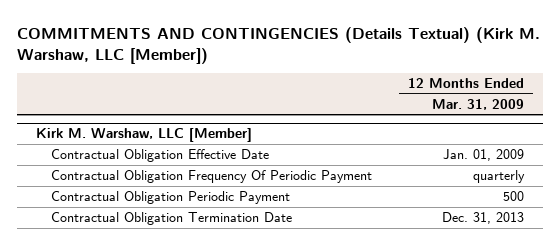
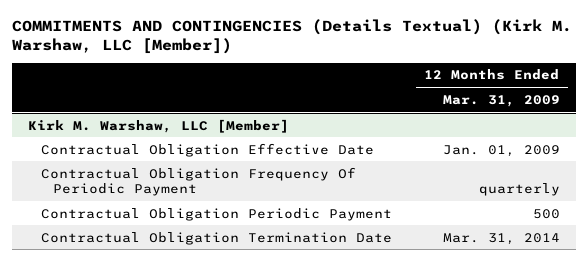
[442,212,525,225] Dec. 31, 2013 -> [442,232,560,245] Mar. 31, 2014

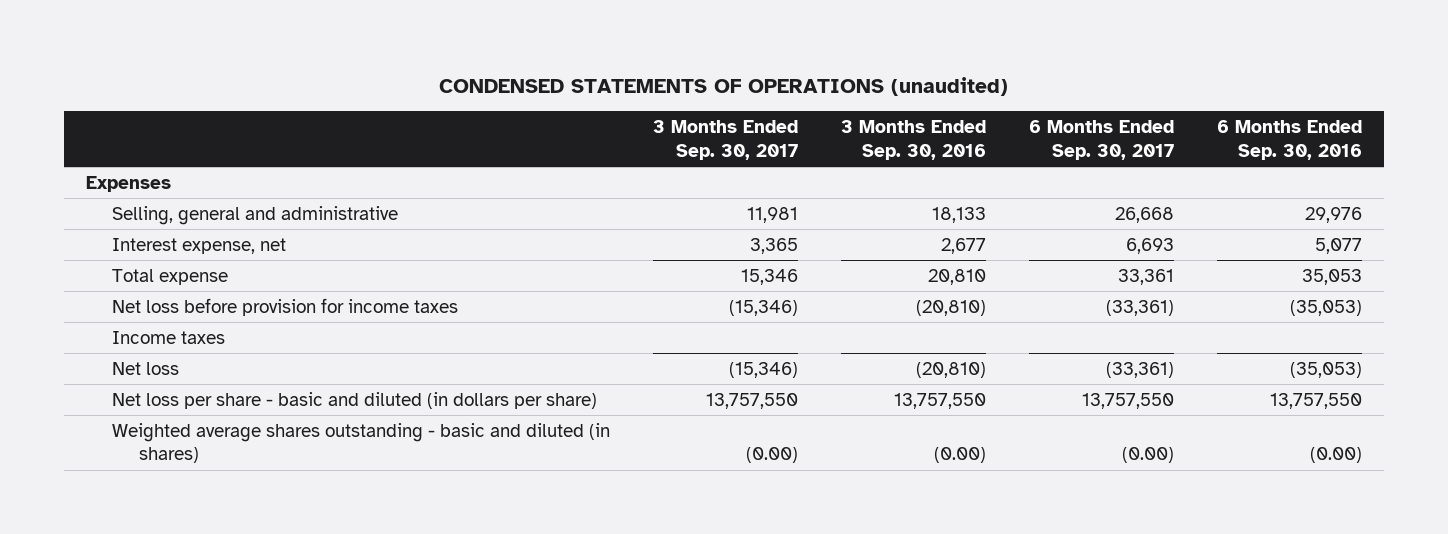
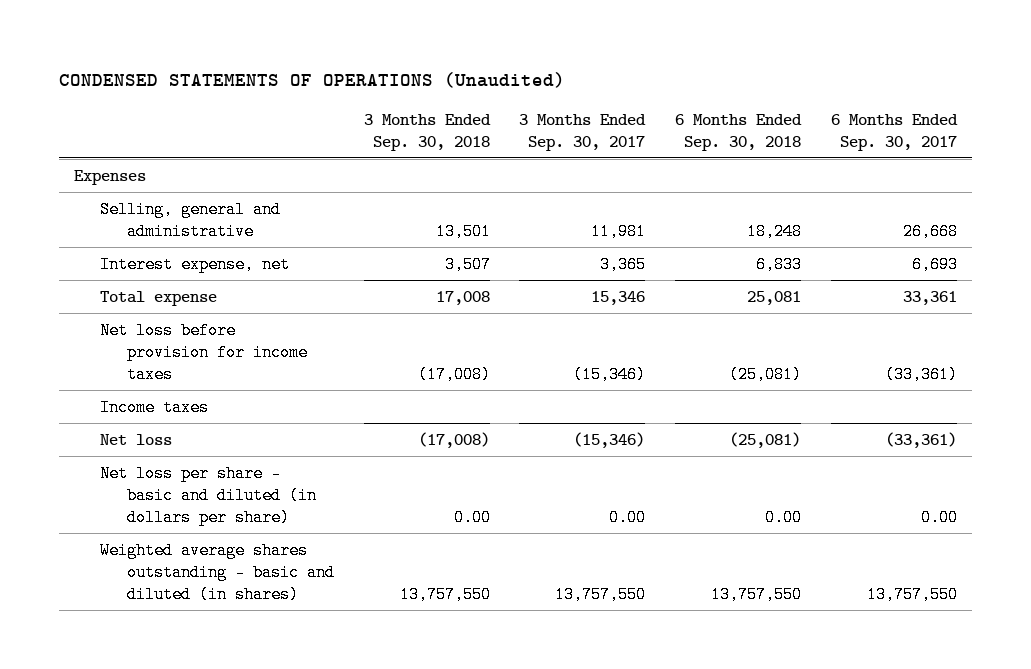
[438,76,1008,96] CONDENSED STATEMENTS OF OPERATIONS (unaudited) -> [58,71,565,88] CONDENSED STATEMENTS OF OPERATIONS (Unaudited)
[841,120,987,160] 3 Months Ended Sep. 30, 2016 -> none
[1217,120,1363,160] 6 Months Ended Sep. 30, 2016 -> none
none -> [363,113,491,151] 3 Months Ended Sep. 30, 2018
none -> [675,113,803,151] 6 Months Ended Sep. 30, 2018
[706,392,799,409] 13,757,550 -> [609,508,647,526] 0.00
[1082,392,1175,409] 13,757,550 -> [921,508,959,526] 0.00
[746,447,799,464] (0.00) -> [555,585,647,603] 13,757,550
[1122,447,1175,464] (0.00) -> [867,585,959,603] 13,757,550

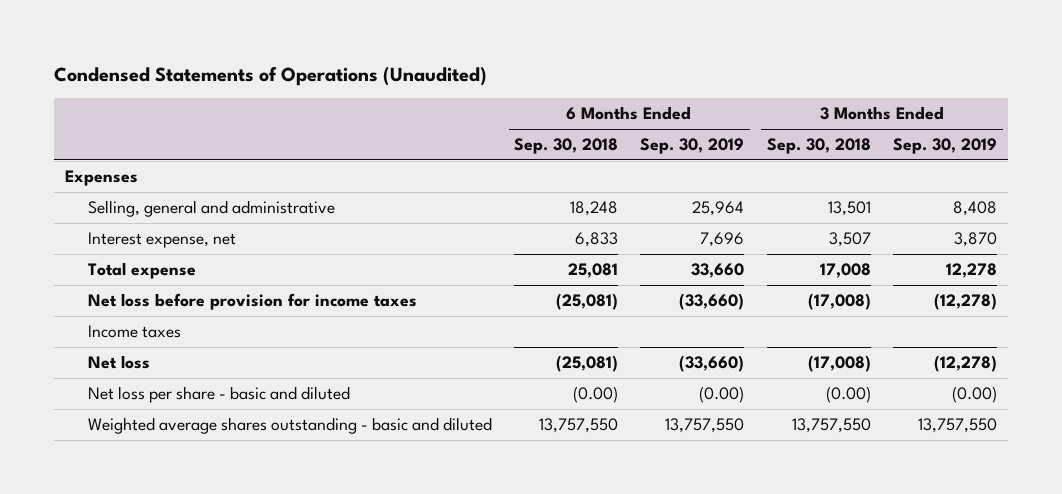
[58,71,565,88] CONDENSED STATEMENTS OF OPERATIONS (Unaudited) -> [53,66,487,86] Condensed Statements of Operations (Unaudited)
[519,113,647,151] 3 Months Ended Sep. 30, 2017 -> none
[831,113,959,151] 6 Months Ended Sep. 30, 2017 -> none
none -> [640,138,745,155] Sep. 30, 2019
none -> [893,138,998,155] Sep. 30, 2019
[100,464,317,526] Net loss per share - basic and diluted (in dollars per share) -> [87,386,350,404] Net loss per share - basic and diluted
[453,508,491,526] 0.00 -> [825,386,871,404] (0.00)
[765,508,803,526] 0.00 -> [573,386,619,404] (0.00)
[100,541,335,603] Weighted average shares outstanding - basic and diluted (in shares) -> [87,417,492,435] Weighted average shares outstanding - basic and diluted

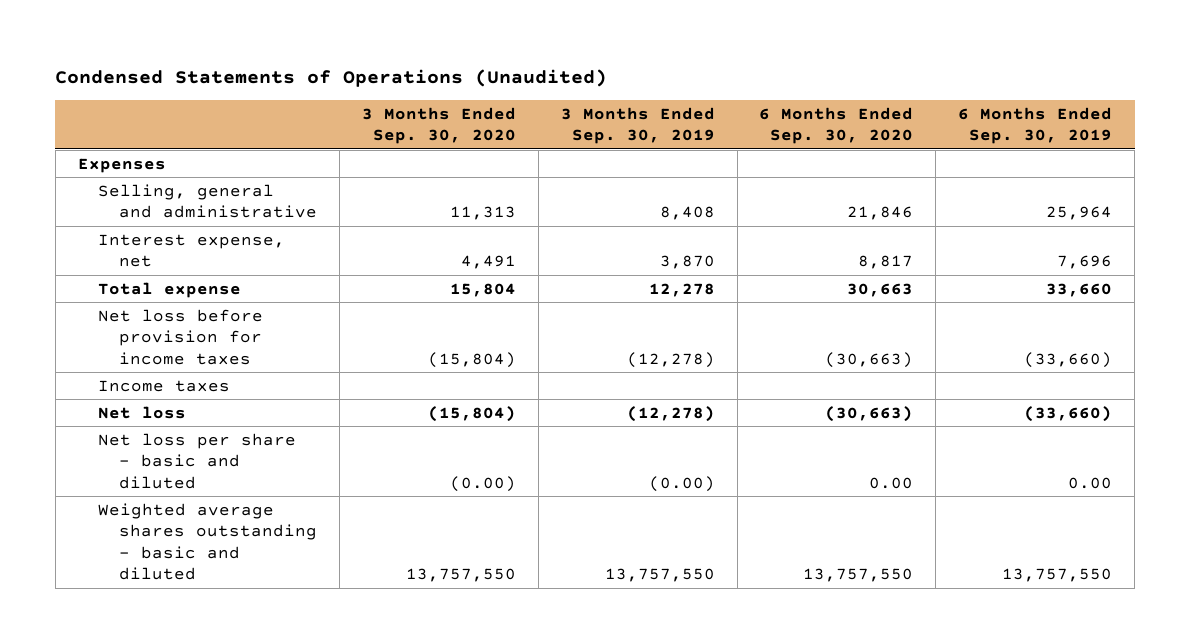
[514,138,619,155] Sep. 30, 2018 -> none
[766,138,871,155] Sep. 30, 2018 -> none
none -> [361,106,516,145] 3 Months Ended Sep. 30, 2020
none -> [759,106,914,145] 6 Months Ended Sep. 30, 2020
[699,386,745,404] (0.00) -> [1068,476,1113,489] 0.00

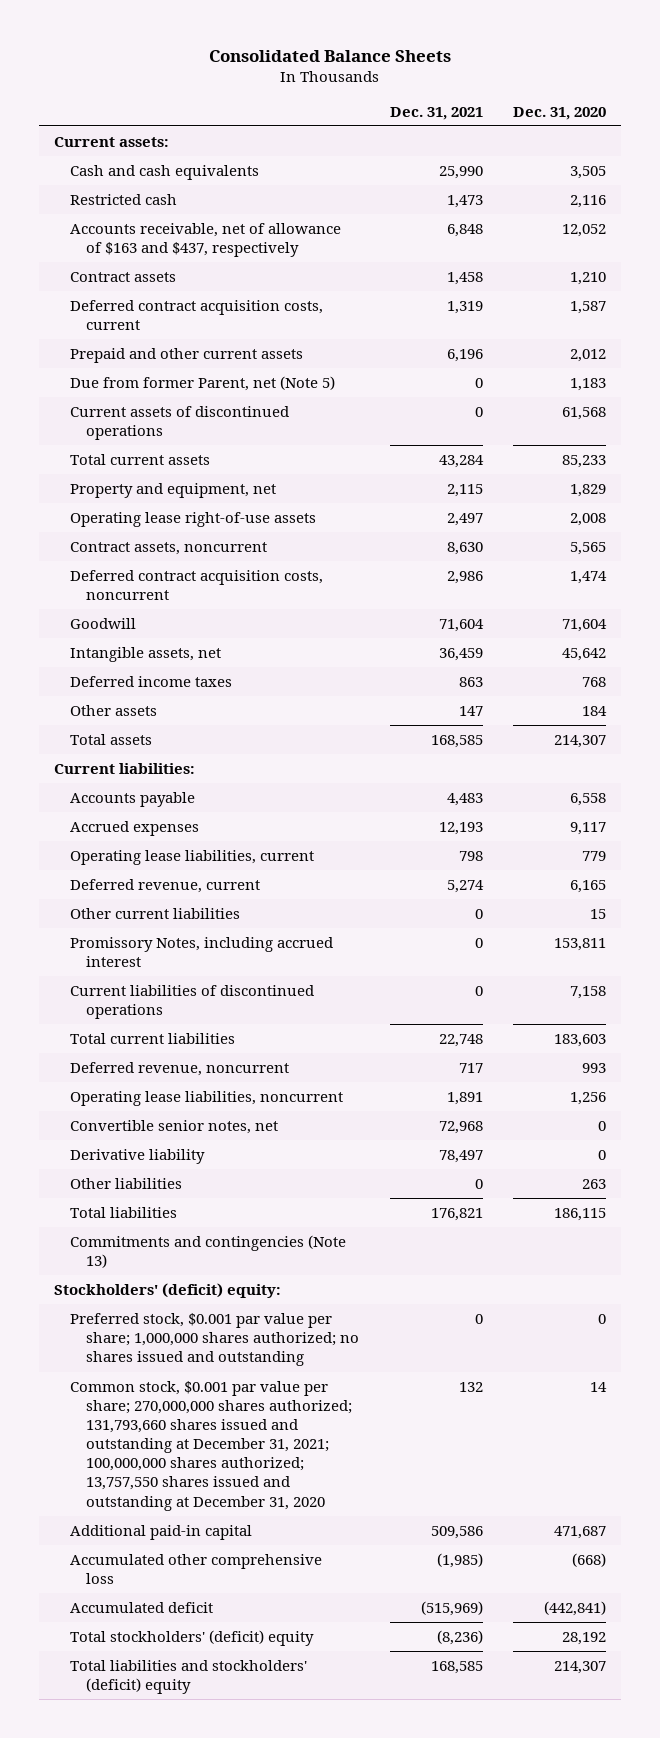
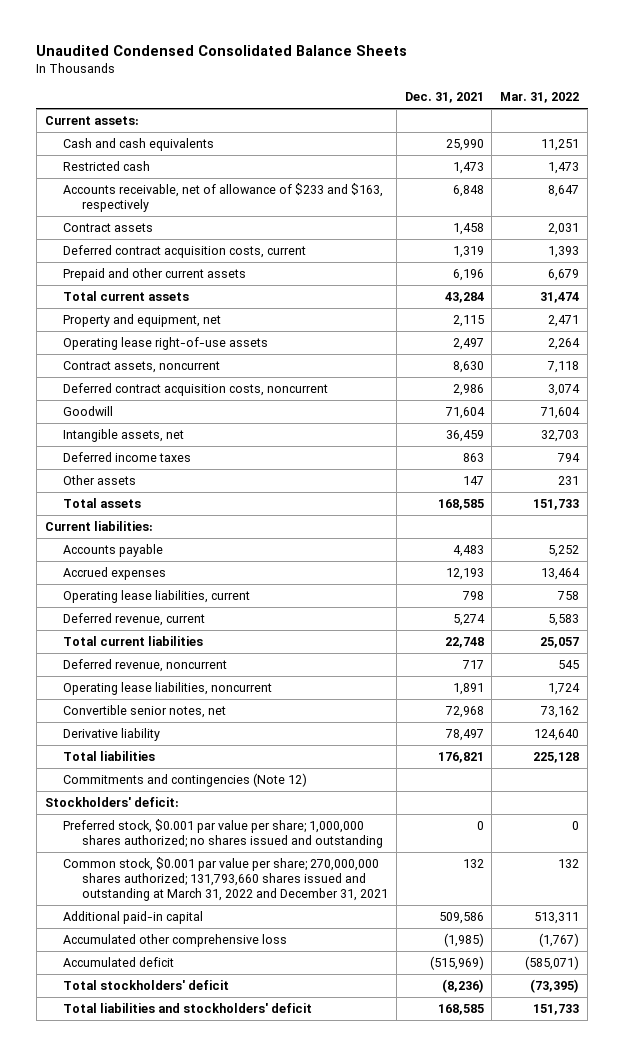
[208,49,451,62] Consolidated Balance Sheets -> [36,44,408,56] Unaudited Condensed Consolidated Balance Sheets
[513,106,607,120] Dec. 31, 2020 -> none
none -> [500,92,580,104] Mar. 31, 2022
[70,223,342,258] Accounts receivable, net of allowance of $163 and $437, respectively -> [63,183,384,213] Accounts receivable, net of allowance of $233 and $163, respectively
[70,376,336,392] Due from former Parent, net (Note 5) -> none
[70,406,290,441] Current assets of discontinued operations -> none
[70,908,241,920] Other current liabilities -> none
[70,937,334,968] Promissory Notes, including accrued interest -> none
[70,985,315,1020] Current liabilities of discontinued operations -> none
[70,1178,183,1190] Other liabilities -> none
[70,1235,347,1269] Commitments and contingencies (Note 13) -> [63,773,308,788] Commitments and contingencies (Note 12)
[53,1283,281,1299] Stockholders' (deficit) equity: -> [44,797,179,808] Stockholders' deficit:
[70,1381,353,1511] Common stock, $0.001 par value per share; 270,000,000 shares authorized; 131,793,660 shares issued and outstanding at December 31, 2021; 100,000,000 shares authorized; 13,757,550 shares issued and outstanding at December 31, 2020 -> [63,857,388,902] Common stock, $0.001 par value per share; 270,000,000 shares authorized; 131,793,660 shares issued and outstanding at March 31, 2022 and December 31, 2021
[70,1630,315,1647] Total stockholders' (deficit) equity -> [63,980,230,991] Total stockholders' deficit
[70,1660,308,1695] Total liabilities and stockholders' (deficit) equity -> [63,1003,313,1014] Total liabilities and stockholders' deficit

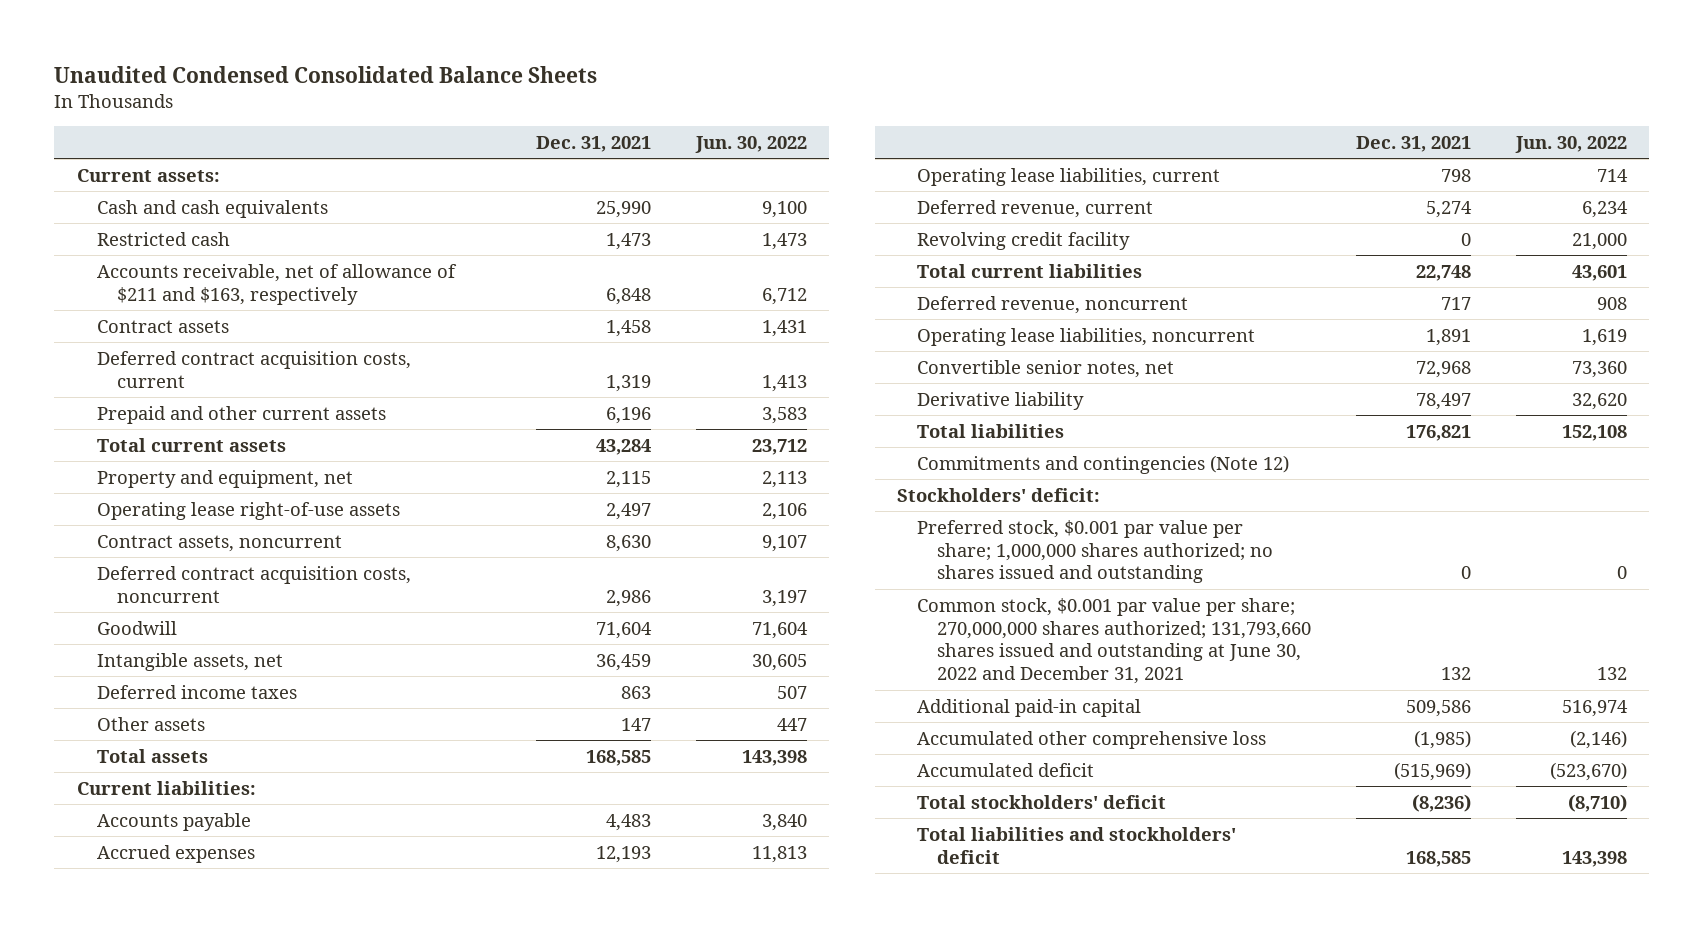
[500,92,580,104] Mar. 31, 2022 -> none
none -> [694,135,807,153] Jun. 30, 2022
[63,183,384,213] Accounts receivable, net of allowance of $233 and $163, respectively -> [96,263,457,305] Accounts receivable, net of allowance of $211 and $163, respectively
none -> [917,231,1131,250] Revolving credit facility
[63,857,388,902] Common stock, $0.001 par value per share; 270,000,000 shares authorized; 131,793,660 shares issued and outstanding at March 31, 2022 and December 31, 2021 -> [917,597,1311,685] Common stock, $0.001 par value per share; 270,000,000 shares authorized; 131,793,660 shares issued and outstanding at June 30, 2022 and December 31, 2021

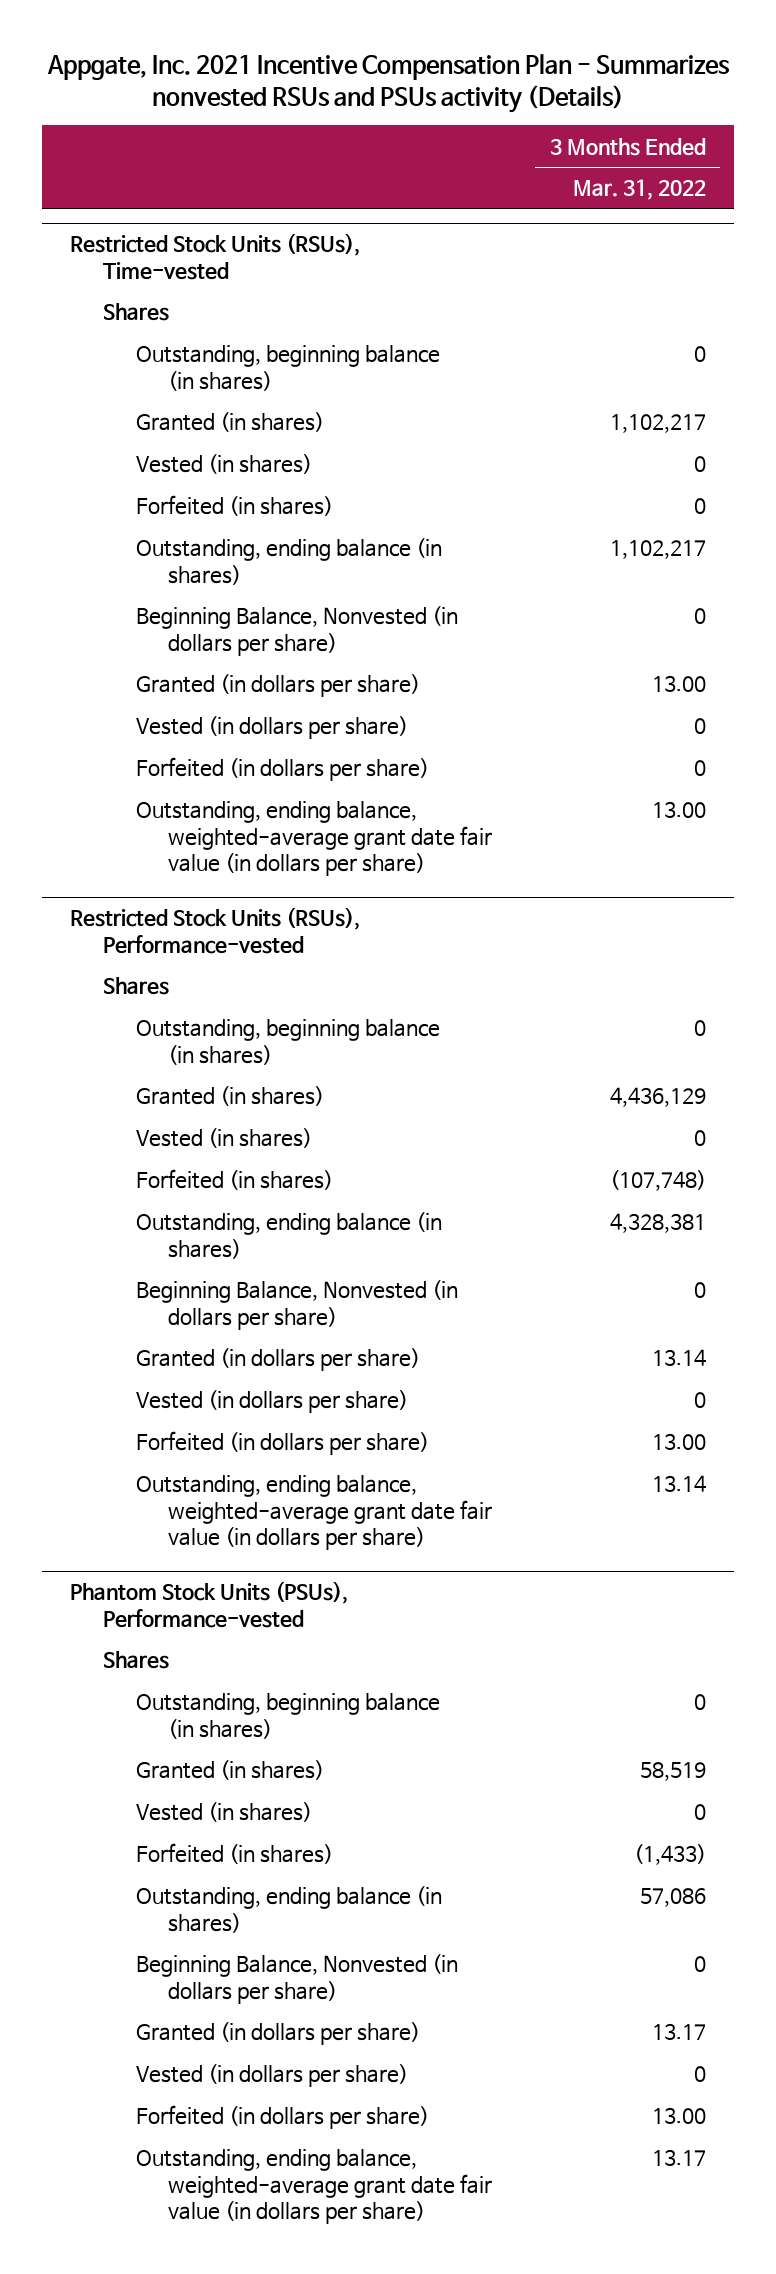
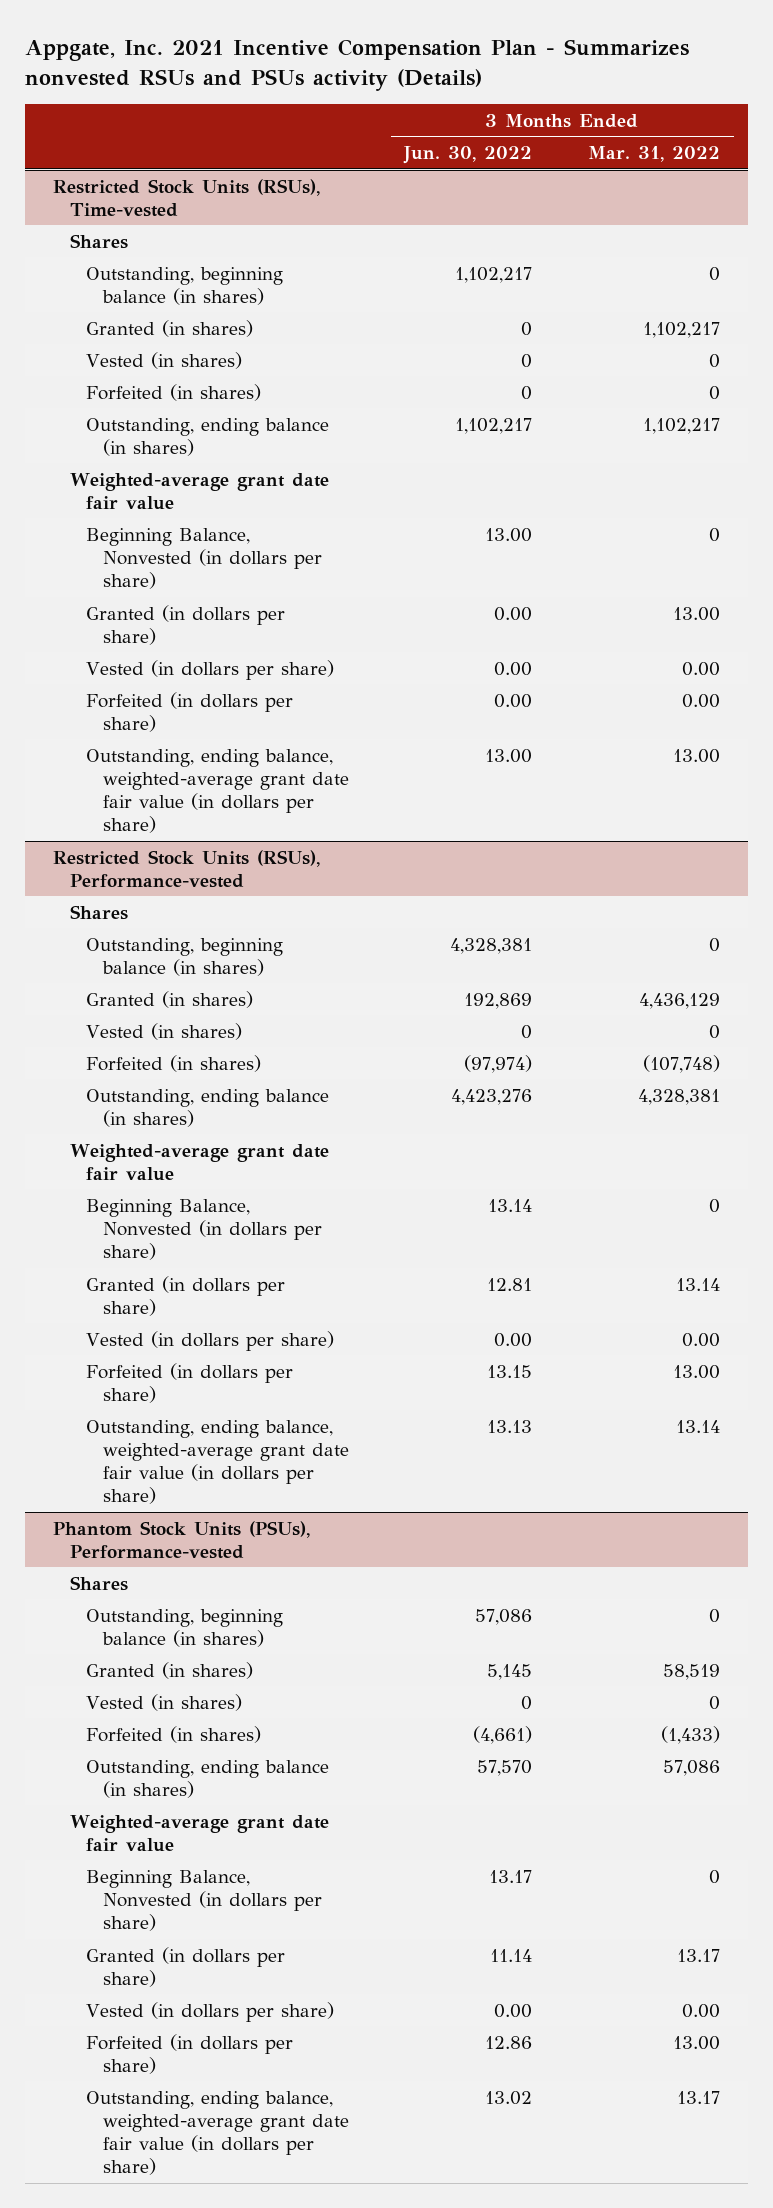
none -> [403,146,533,165] Jun. 30, 2022
none -> [69,472,329,510] Weighted-average grant date fair value
[693,718,706,735] 0 -> [682,661,721,676] 0.00
[693,760,706,777] 0 -> [682,693,721,708] 0.00
none -> [69,1143,329,1181] Weighted-average grant date fair value
[693,1392,706,1409] 0 -> [682,1332,721,1347] 0.00
none -> [69,1814,329,1852] Weighted-average grant date fair value
[693,2066,706,2083] 0 -> [682,2003,721,2018] 0.00

